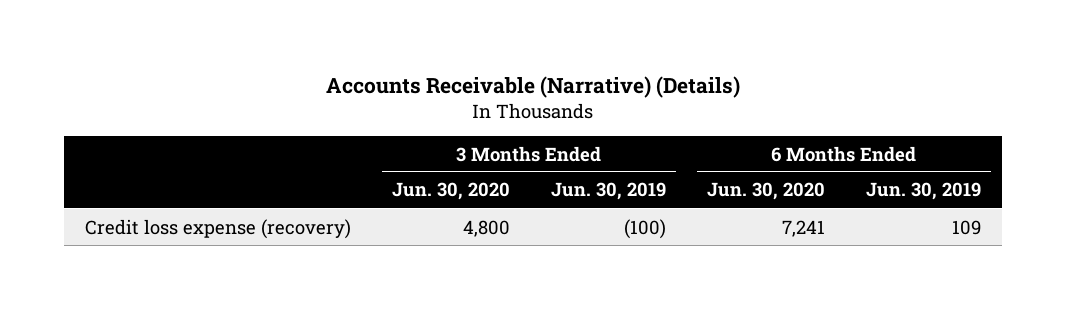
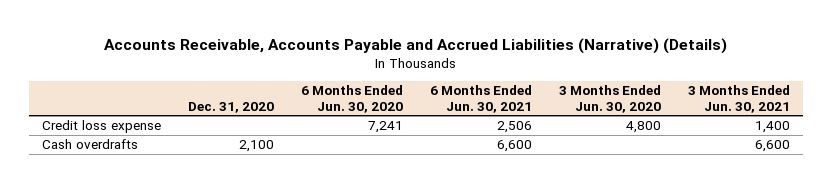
[325,75,740,98] Accounts Receivable (Narrative) (Details) -> [104,37,728,54] Accounts Receivable, Accounts Payable and Accrued Liabilities (Narrative) (Details)
[550,182,666,201] Jun. 30, 2019 -> none
[866,182,982,201] Jun. 30, 2019 -> none
none -> [188,101,275,113] Dec. 31, 2020
none -> [430,85,533,113] 6 Months Ended Jun. 30, 2021
none -> [688,85,791,113] 3 Months Ended Jun. 30, 2021
[84,218,351,239] Credit loss expense (recovery) -> [42,120,162,134] Credit loss expense
none -> [42,139,139,150] Cash overdrafts

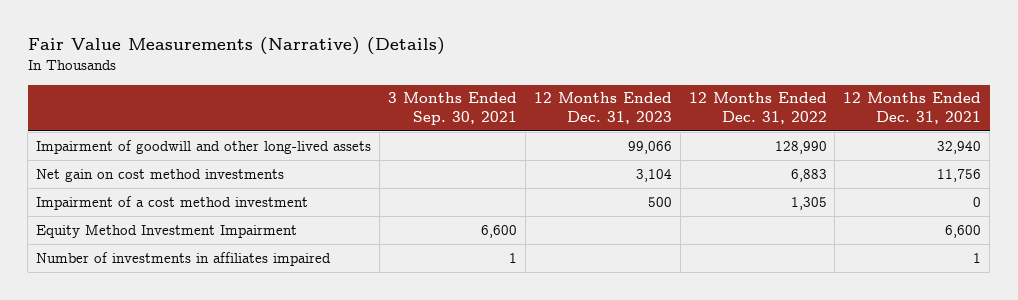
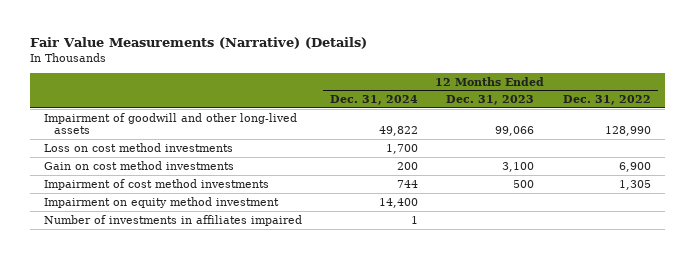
[387,92,517,126] 3 Months Ended Sep. 30, 2021 -> none
[843,92,982,125] 12 Months Ended Dec. 31, 2021 -> none
none -> [330,95,419,106] Dec. 31, 2024
none -> [43,142,233,152] Loss on cost method investments
[36,168,285,182] Net gain on cost method investments -> [43,160,234,170] Gain on cost method investments
[635,168,672,182] 3,104 -> [502,161,535,172] 3,100
[790,168,827,182] 6,883 -> [618,161,651,172] 6,900
[36,195,309,210] Impairment of a cost method investment -> [43,178,269,190] Impairment of cost method investments
[36,223,298,238] Equity Method Investment Impairment -> [43,196,279,208] Impairment on equity method investment

